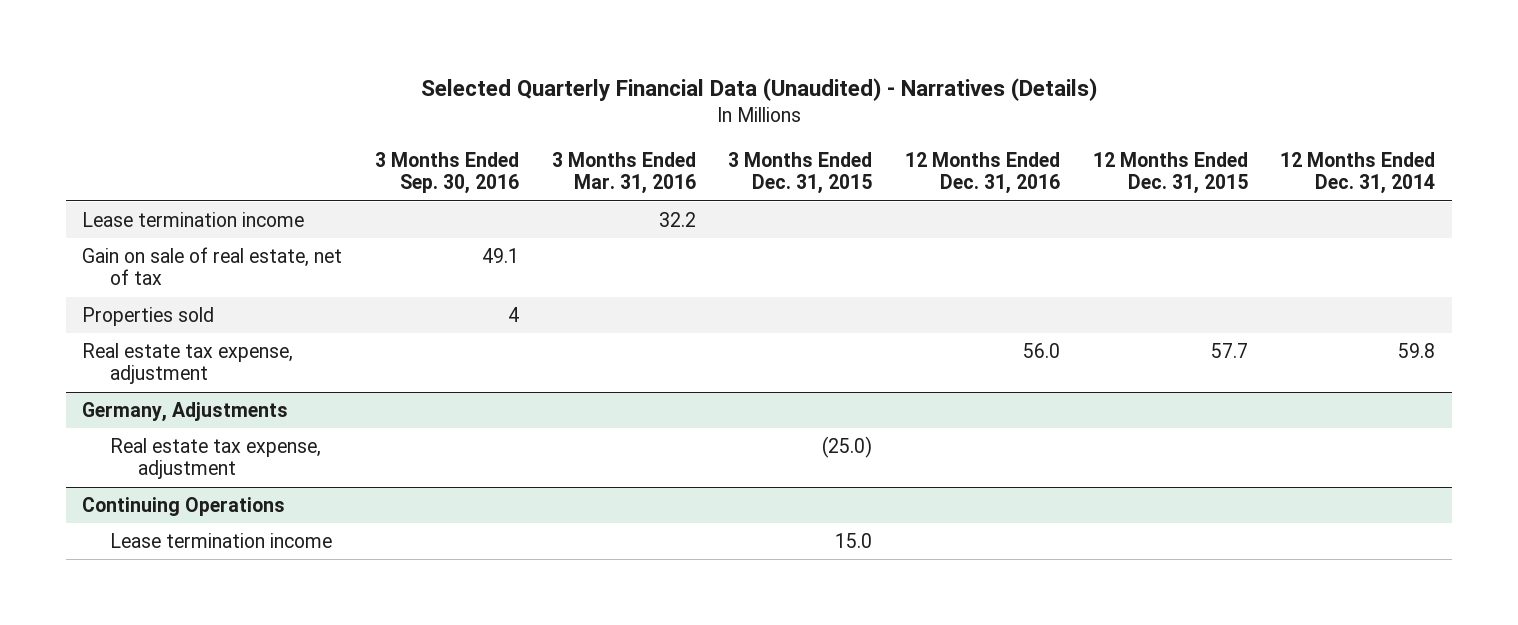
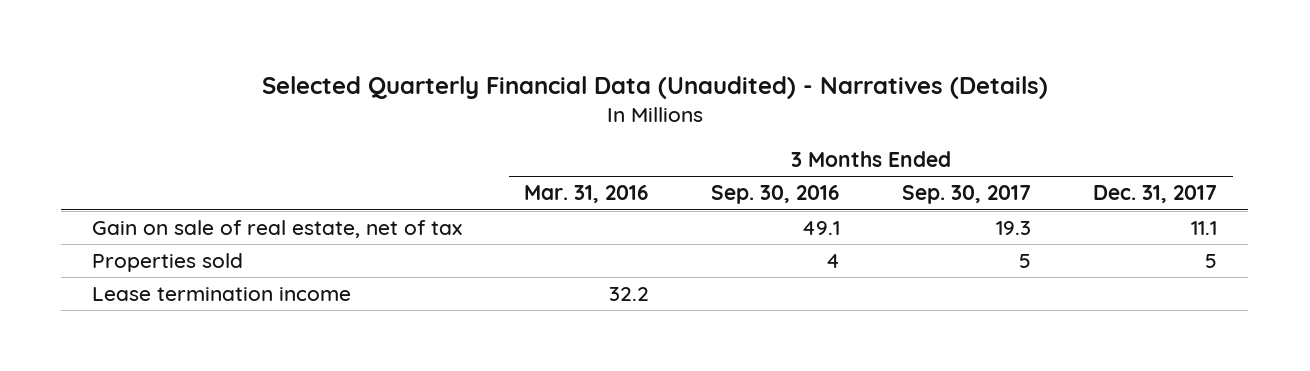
[728,151,873,195] 3 Months Ended Dec. 31, 2015 -> none
[904,151,1060,195] 12 Months Ended Dec. 31, 2016 -> none
[1092,151,1248,195] 12 Months Ended Dec. 31, 2015 -> none
[1280,151,1436,195] 12 Months Ended Dec. 31, 2014 -> none
none -> [902,185,1032,205] Sep. 30, 2017
none -> [1093,185,1218,204] Dec. 31, 2017
[82,343,294,385] Real estate tax expense, adjustment -> none
[82,402,289,423] Germany, Adjustments -> none
[110,438,322,480] Real estate tax expense, adjustment -> none
[82,497,286,517] Continuing Operations -> none
[110,533,333,549] Lease termination income -> none
[82,212,305,228] Lease termination income -> [92,287,352,302] Lease termination income

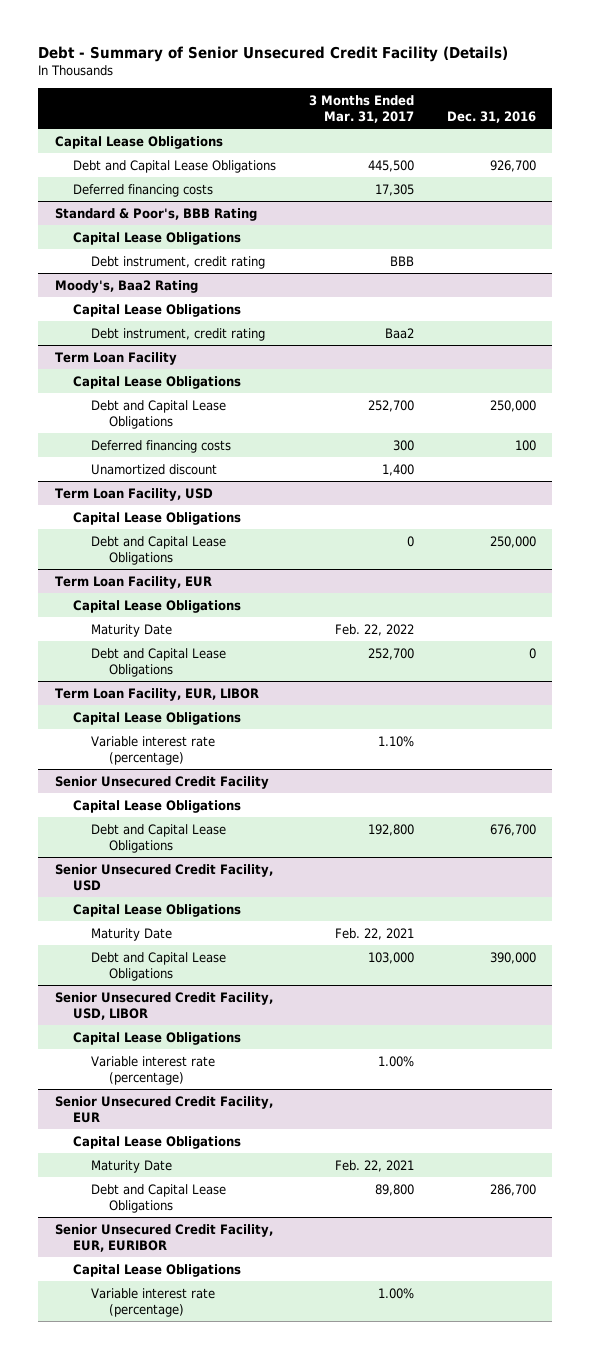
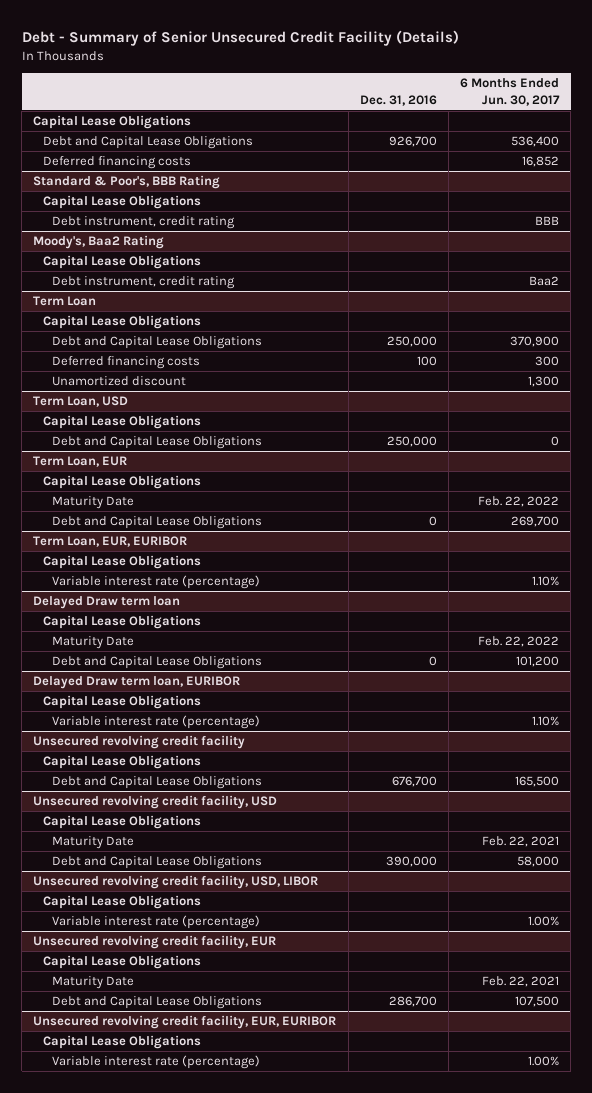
[308,95,414,123] 3 Months Ended Mar. 31, 2017 -> none
none -> [460,77,561,106] 6 Months Ended Jun. 30, 2017
[54,351,177,365] Term Loan Facility -> [33,296,97,307] Term Loan
[54,487,213,501] Term Loan Facility, USD -> [33,396,129,408] Term Loan, USD
[54,575,212,589] Term Loan Facility, EUR -> [33,456,128,468] Term Loan, EUR
[54,687,259,701] Term Loan Facility, EUR, LIBOR -> [33,536,188,548] Term Loan, EUR, EURIBOR
none -> [33,596,181,610] Delayed Draw term loan
none -> [42,615,201,630] Capital Lease Obligations
none -> [51,636,134,650] Maturity Date
none -> [51,656,262,670] Debt and Capital Lease Obligations
none -> [33,676,241,690] Delayed Draw term loan, EURIBOR
none -> [42,695,201,710] Capital Lease Obligations
none -> [51,715,260,730] Variable interest rate (percentage)
[54,775,269,789] Senior Unsecured Credit Facility -> [33,735,246,750] Unsecured revolving credit facility
[54,863,273,891] Senior Unsecured Credit Facility, USD -> [33,795,278,810] Unsecured revolving credit facility, USD
[54,991,273,1020] Senior Unsecured Credit Facility, USD, LIBOR -> [33,875,319,890] Unsecured revolving credit facility, USD, LIBOR
[54,1095,273,1123] Senior Unsecured Credit Facility, EUR -> [33,935,277,950] Unsecured revolving credit facility, EUR
[54,1223,273,1252] Senior Unsecured Credit Facility, EUR, EURIBOR -> [33,1015,337,1030] Unsecured revolving credit facility, EUR, EURIBOR

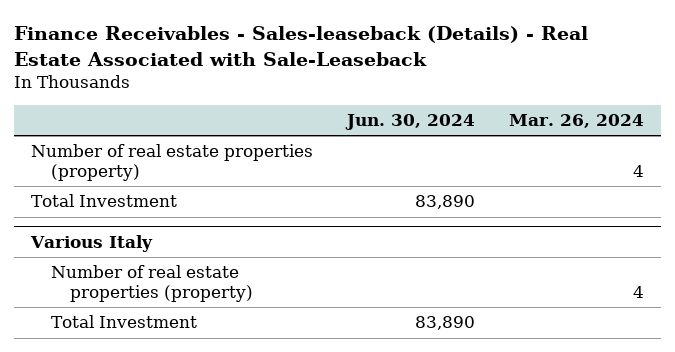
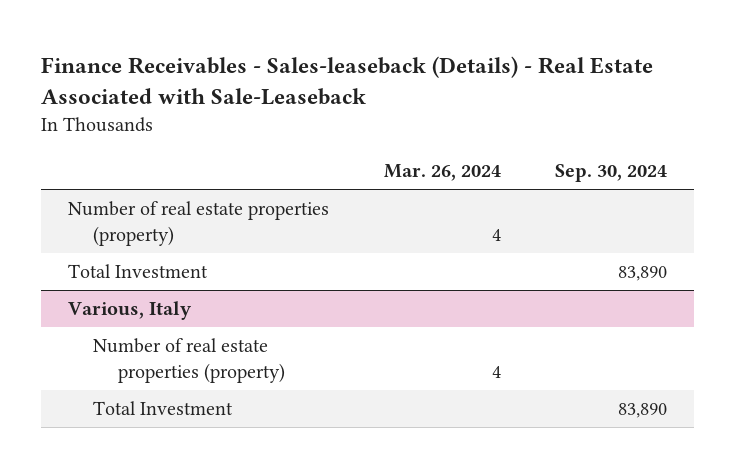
[345,114,476,131] Jun. 30, 2024 -> none
none -> [554,163,667,182] Sep. 30, 2024
[30,235,154,253] Various Italy -> [68,301,193,321] Various, Italy

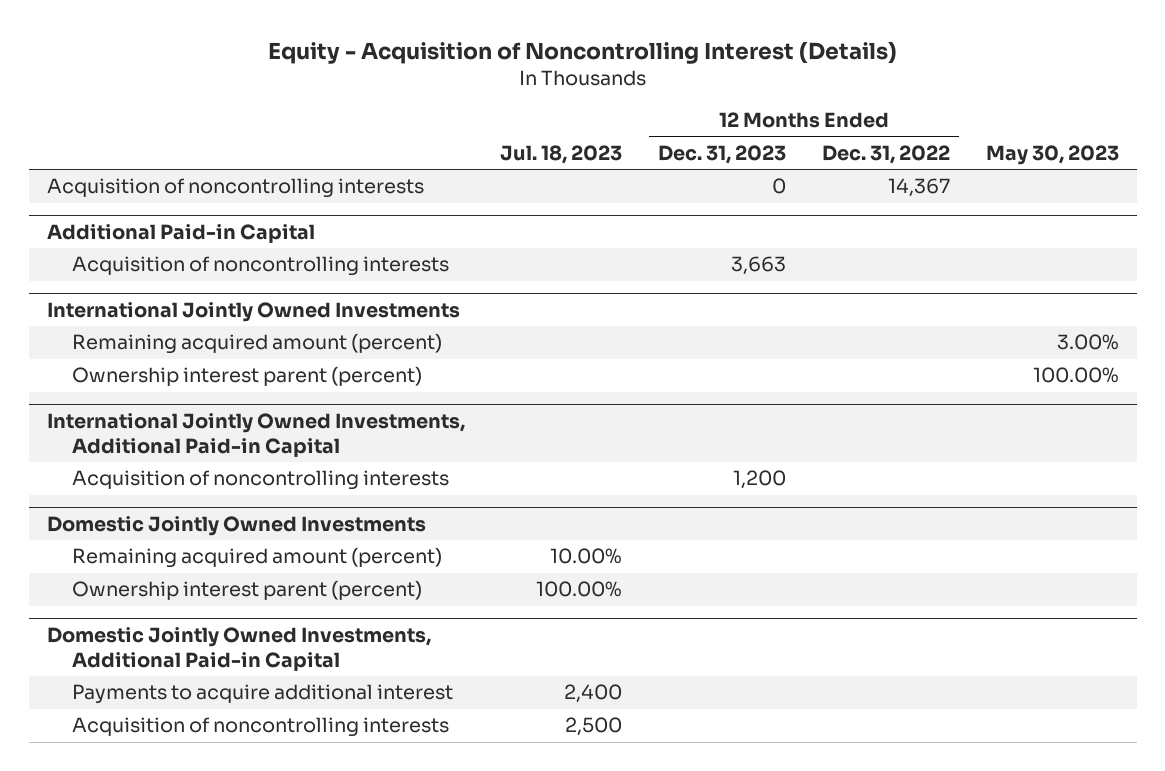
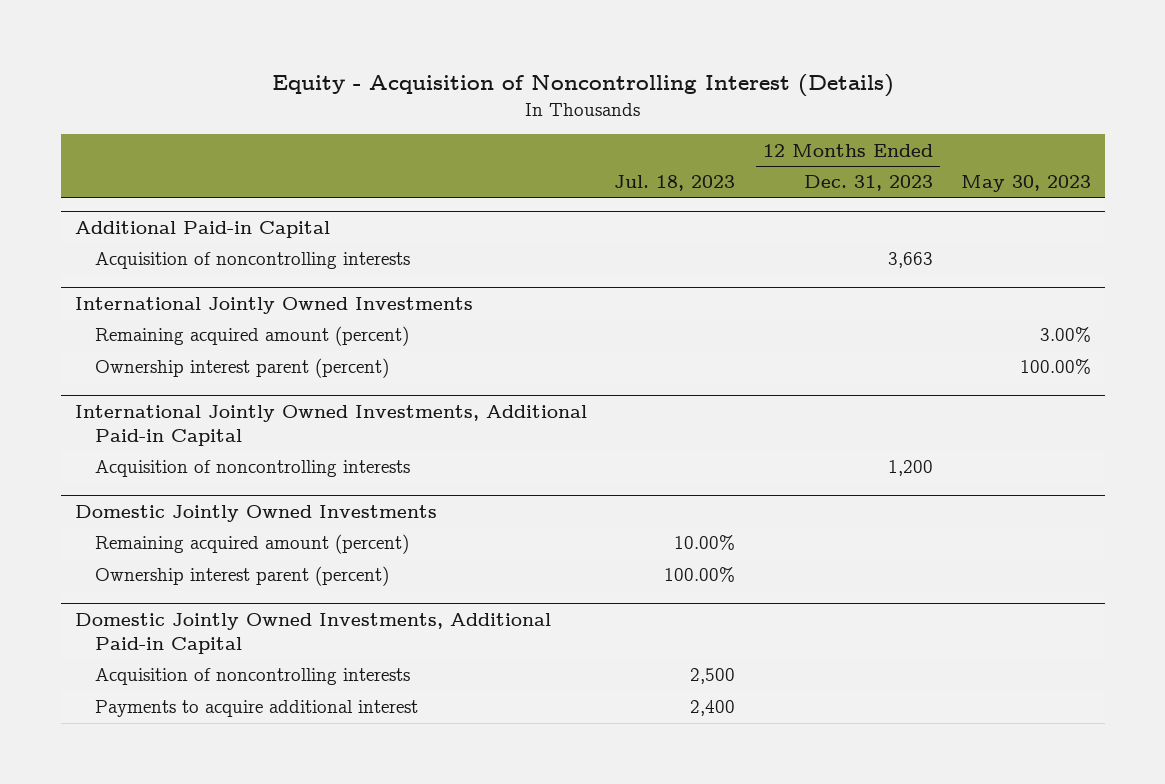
[821,145,950,165] Dec. 31, 2022 -> none
[46,178,424,199] Acquisition of noncontrolling interests -> none
[71,684,453,705] Payments to acquire additional interest -> [95,700,419,718] Payments to acquire additional interest

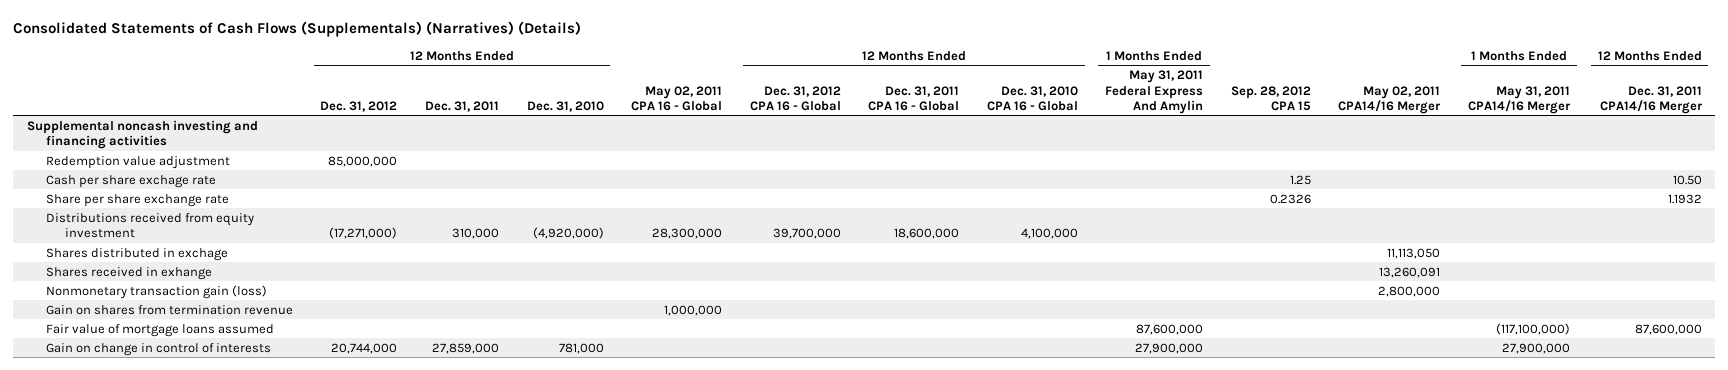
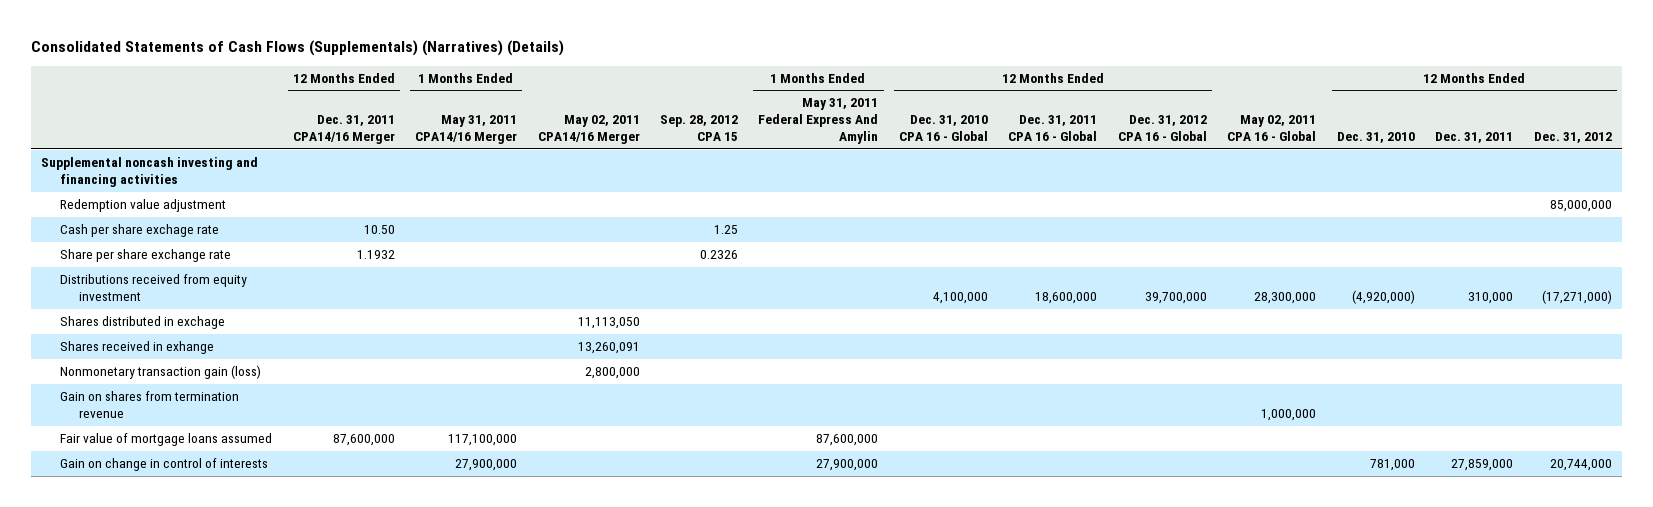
[1495,322,1570,335] (117,100,000) -> [448,434,518,447] 117,100,000

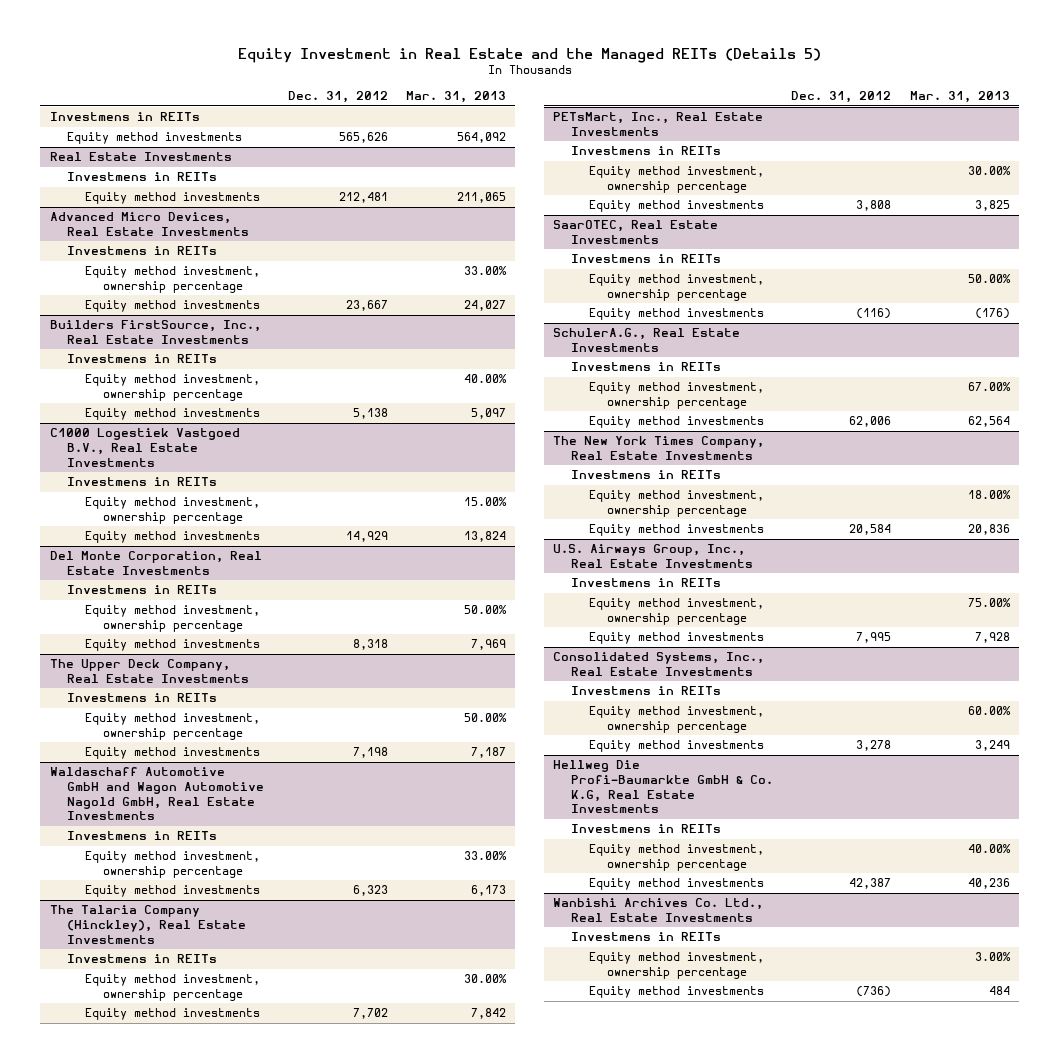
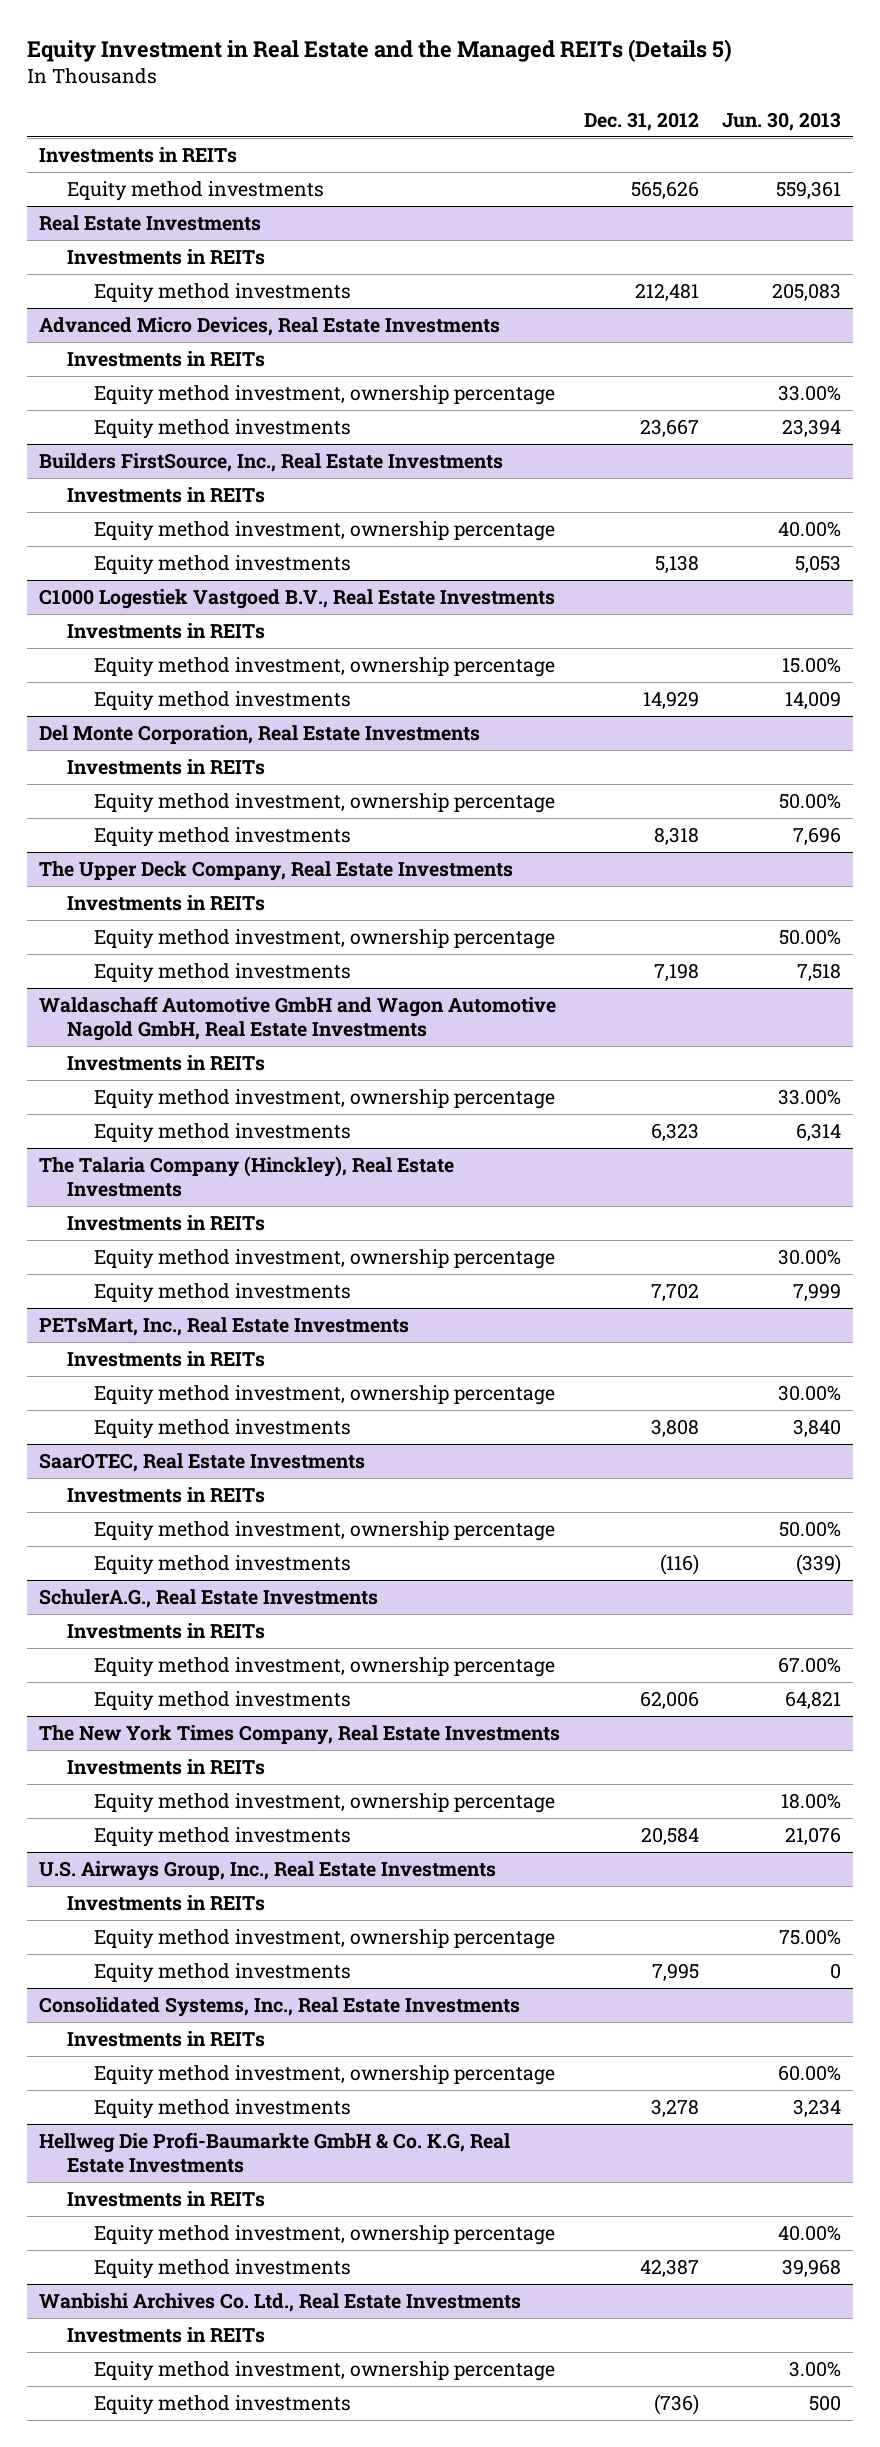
[405,91,506,104] Mar. 31, 2013 -> none
none -> [722,111,842,131] Jun. 30, 2013
[49,112,200,122] Investmens in REITs -> [39,146,238,163] Investments in REITs
[67,172,218,182] Investmens in REITs -> [66,248,265,265] Investments in REITs
[67,246,218,256] Investmens in REITs -> [66,350,265,367] Investments in REITs
[67,354,218,364] Investmens in REITs -> [66,486,265,503] Investments in REITs
[67,477,218,487] Investmens in REITs -> [66,622,265,639] Investments in REITs
[67,585,218,595] Investmens in REITs -> [66,758,265,775] Investments in REITs
[67,693,218,703] Investmens in REITs -> [66,894,265,911] Investments in REITs
[67,831,218,841] Investmens in REITs -> [66,1054,265,1071] Investments in REITs
[67,954,218,964] Investmens in REITs -> [66,1214,265,1231] Investments in REITs
[571,146,722,156] Investmens in REITs -> [66,1350,265,1367] Investments in REITs
[571,254,722,264] Investmens in REITs -> [66,1486,265,1503] Investments in REITs
[571,362,722,372] Investmens in REITs -> [66,1622,265,1639] Investments in REITs
[571,470,722,480] Investmens in REITs -> [66,1758,265,1775] Investments in REITs
[571,578,722,588] Investmens in REITs -> [66,1894,265,1911] Investments in REITs
[571,686,722,696] Investmens in REITs -> [66,2030,265,2047] Investments in REITs
[571,824,722,834] Investmens in REITs -> [66,2190,265,2207] Investments in REITs
[571,932,722,942] Investmens in REITs -> [66,2326,265,2343] Investments in REITs

